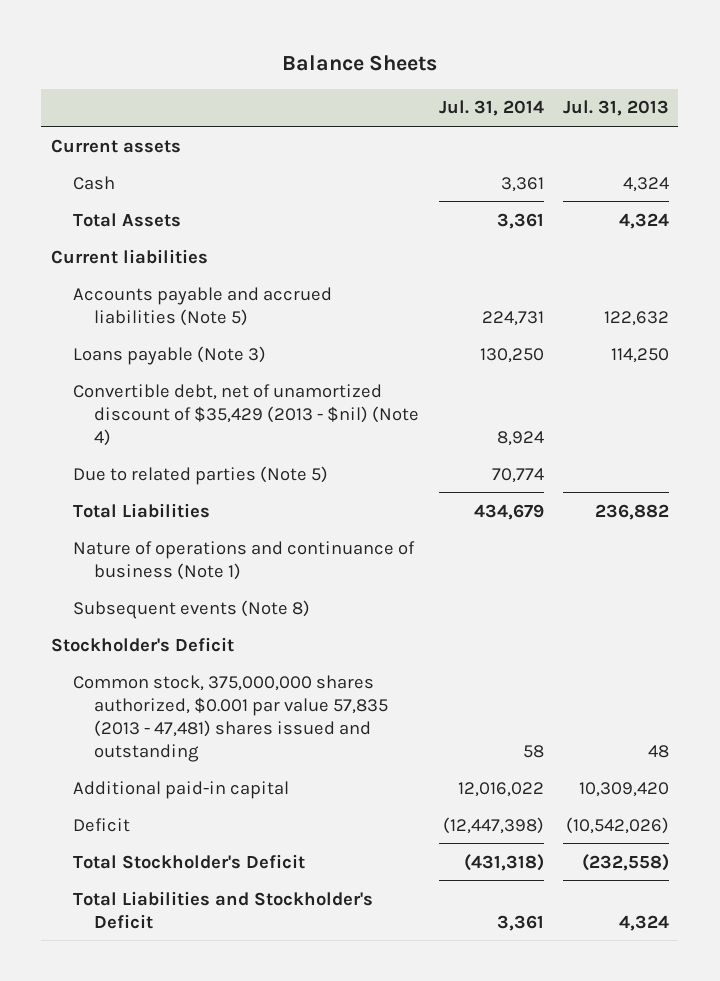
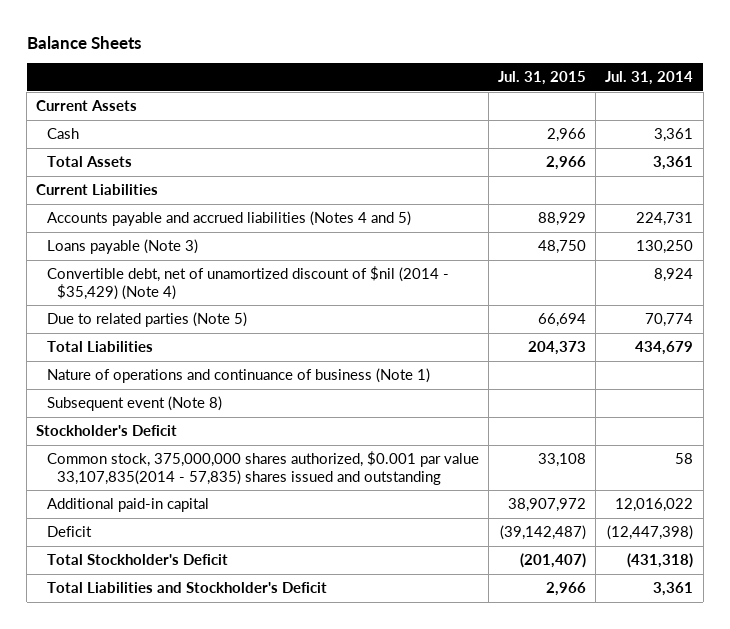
[562,100,669,117] Jul. 31, 2013 -> none
none -> [498,71,587,86] Jul. 31, 2015
[51,138,182,153] Current assets -> [36,99,138,111] Current Assets
[51,248,209,264] Current liabilities -> [36,183,159,195] Current Liabilities
[72,286,332,326] Accounts payable and accrued liabilities (Note 5) -> [46,210,411,226] Accounts payable and accrued liabilities (Notes 4 and 5)
[72,383,420,446] Convertible debt, net of unamortized discount of $35,429 (2013 - $nil) (Note 4) -> [46,265,449,300] Convertible debt, net of unamortized discount of $nil (2014 - $35,429) (Note 4)
[72,599,310,619] Subsequent events (Note 8) -> [46,395,222,411] Subsequent event (Note 8)
[72,674,389,762] Common stock, 375,000,000 shares authorized, $0.001 par value 57,835 (2013 - 47,481) shares issued and outstanding -> [46,450,479,485] Common stock, 375,000,000 shares authorized, $0.001 par value 33,107,835(2014 - 57,835) shares issued and outstanding

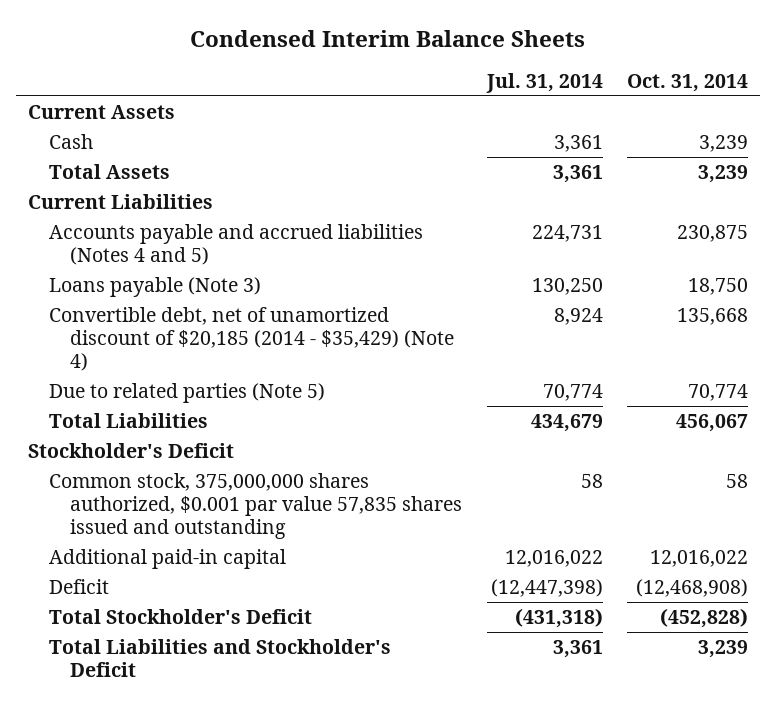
[26,35,141,49] Balance Sheets -> [190,29,586,47] Condensed Interim Balance Sheets
[498,71,587,86] Jul. 31, 2015 -> none
none -> [626,74,748,93] Oct. 31, 2014
[46,265,449,300] Convertible debt, net of unamortized discount of $nil (2014 - $35,429) (Note 4) -> [49,306,455,372] Convertible debt, net of unamortized discount of $20,185 (2014 - $35,429) (Note 4)
[46,367,430,383] Nature of operations and continuance of business (Note 1) -> none
[46,395,222,411] Subsequent event (Note 8) -> none
[46,450,479,485] Common stock, 375,000,000 shares authorized, $0.001 par value 33,107,835(2014 - 57,835) shares issued and outstanding -> [49,472,463,540] Common stock, 375,000,000 shares authorized, $0.001 par value 57,835 shares issued and outstanding

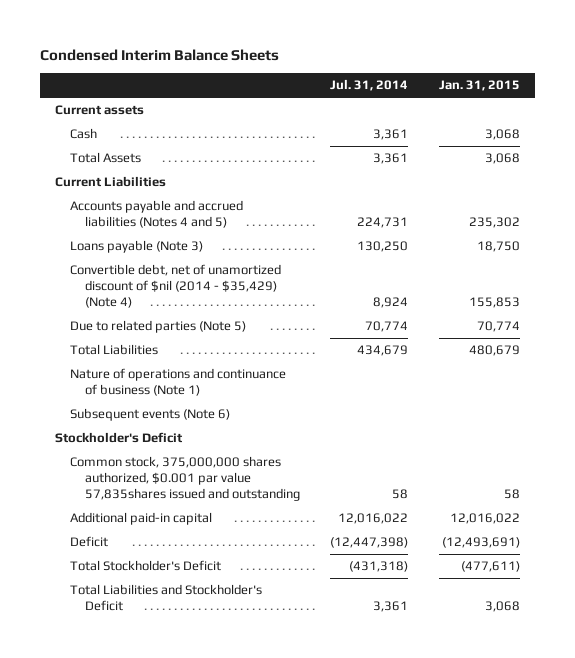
[626,74,748,93] Oct. 31, 2014 -> none
none -> [438,80,520,92] Jan. 31, 2015
[28,104,176,119] Current Assets -> [55,105,145,116] Current assets
[49,306,455,372] Convertible debt, net of unamortized discount of $20,185 (2014 - $35,429) (Note 4) -> [69,264,281,309] Convertible debt, net of unamortized discount of $nil (2014 - $35,429) (Note 4)
none -> [69,368,286,397] Nature of operations and continuance of business (Note 1)
none -> [69,408,230,422] Subsequent events (Note 6)
[49,472,463,540] Common stock, 375,000,000 shares authorized, $0.001 par value 57,835 shares issued and outstanding -> [69,456,300,502] Common stock, 375,000,000 shares authorized, $0.001 par value 57,835shares issued and outstanding

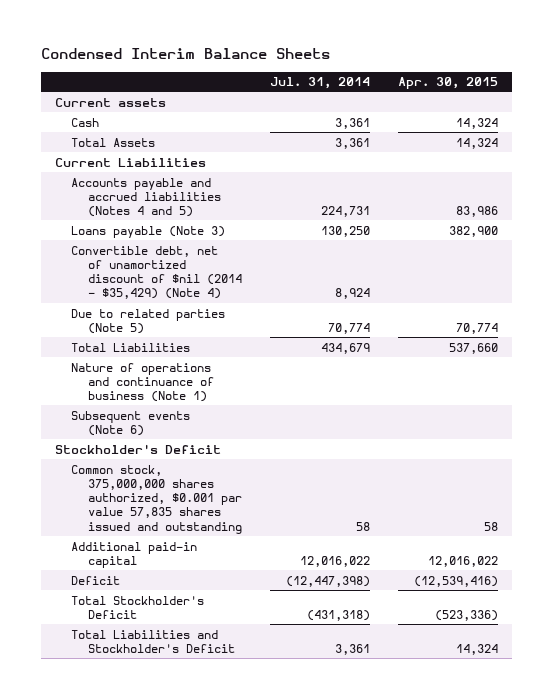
[438,80,520,92] Jan. 31, 2015 -> none
none -> [398,77,499,90] Apr. 30, 2015
[69,456,300,502] Common stock, 375,000,000 shares authorized, $0.001 par value 57,835shares issued and outstanding -> [71,464,242,534] Common stock, 375,000,000 shares authorized, $0.001 par value 57,835 shares issued and outstanding

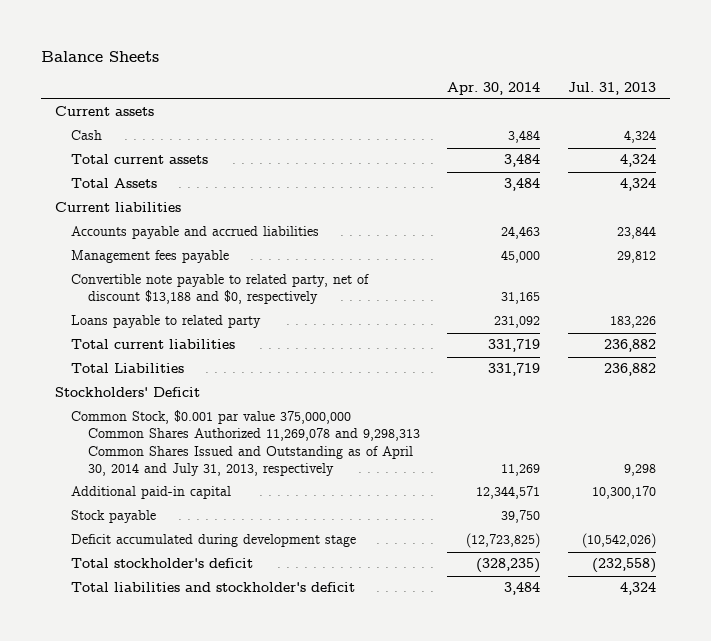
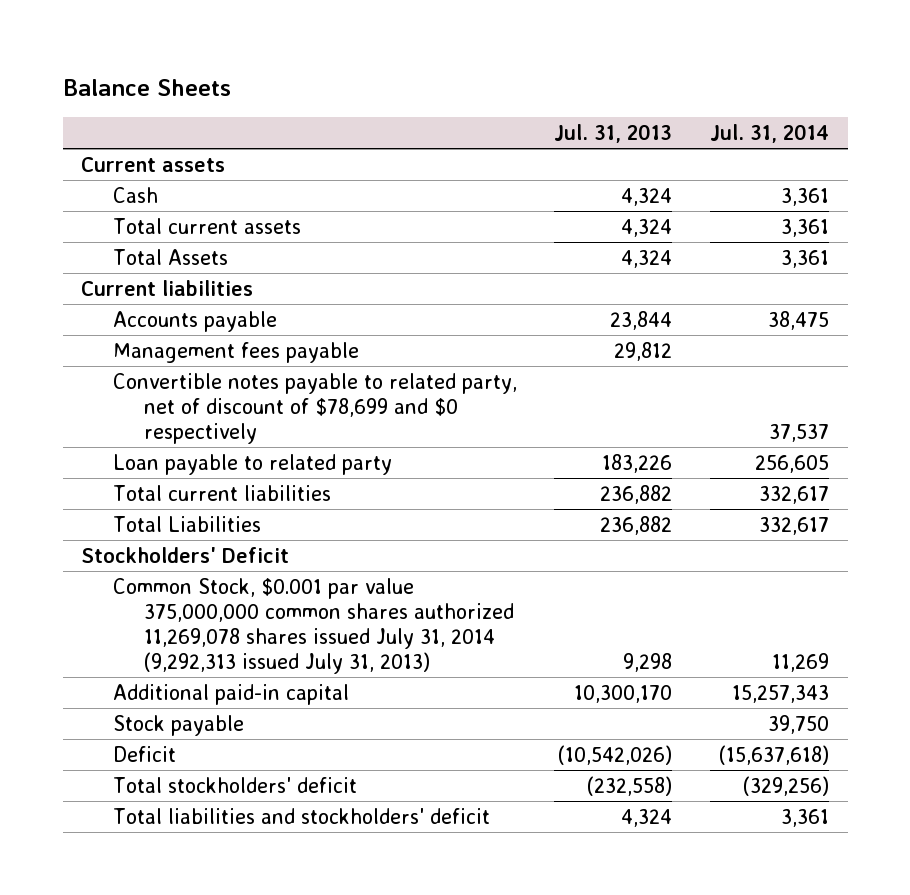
[447,81,541,95] Apr. 30, 2014 -> none
none -> [710,123,830,143] Jul. 31, 2014
[71,226,320,240] Accounts payable and accrued liabilities -> [112,310,277,332] Accounts payable
[71,274,370,305] Convertible note payable to related party, net of discount $13,188 and $0, respectively -> [112,372,517,444] Convertible notes payable to related party, net of discount of $78,699 and $0 respectively
[71,315,262,329] Loans payable to related party -> [112,453,392,475] Loan payable to related party
[71,410,420,476] Common Stock, $0.001 par value 375,000,000 Common Shares Authorized 11,269,078 and 9,298,313 Common Shares Issued and Outstanding as of April 30, 2014 and July 31, 2013, respectively -> [112,577,514,675] Common Stock, $0.001 par value 375,000,000 common shares authorized 11,269,078 shares issued July 31, 2014 (9,292,313 issued July 31, 2013)
[71,534,357,548] Deficit accumulated during development stage -> [112,745,176,762] Deficit
[71,558,254,569] Total stockholder's deficit -> [112,776,357,793] Total stockholders' deficit
[71,582,356,593] Total liabilities and stockholder's deficit -> [112,807,490,824] Total liabilities and stockholders' deficit

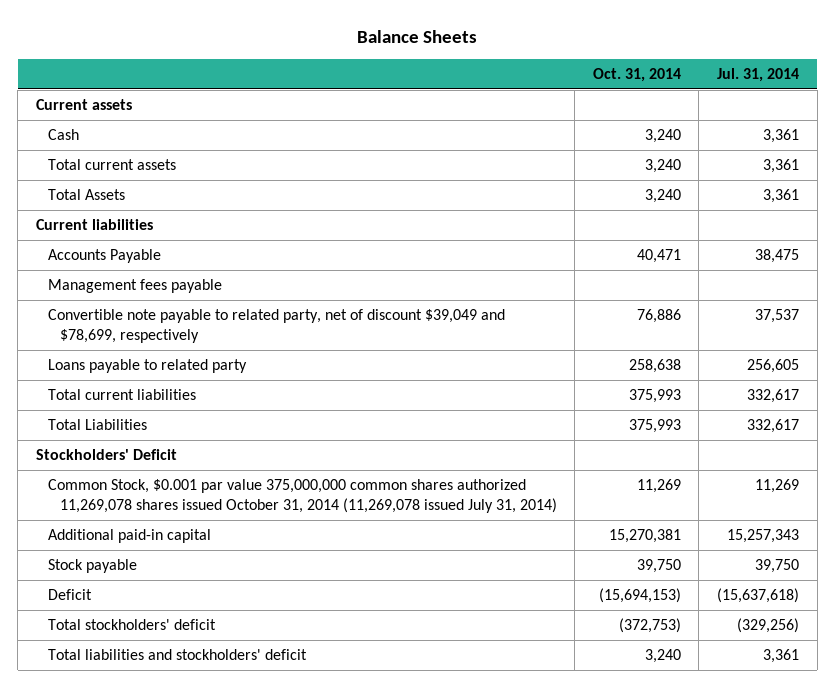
[554,123,673,143] Jul. 31, 2013 -> none
none -> [592,67,681,82] Oct. 31, 2014
[112,310,277,332] Accounts payable -> [47,249,161,264] Accounts Payable
[112,372,517,444] Convertible notes payable to related party, net of discount of $78,699 and $0 respectively -> [47,309,505,344] Convertible note payable to related party, net of discount $39,049 and $78,699, respectively
[112,453,392,475] Loan payable to related party -> [47,359,247,374] Loans payable to related party
[112,577,514,675] Common Stock, $0.001 par value 375,000,000 common shares authorized 11,269,078 shares issued July 31, 2014 (9,292,313 issued July 31, 2013) -> [47,479,557,514] Common Stock, $0.001 par value 375,000,000 common shares authorized 11,269,078 shares issued October 31, 2014 (11,269,078 issued July 31, 2014)

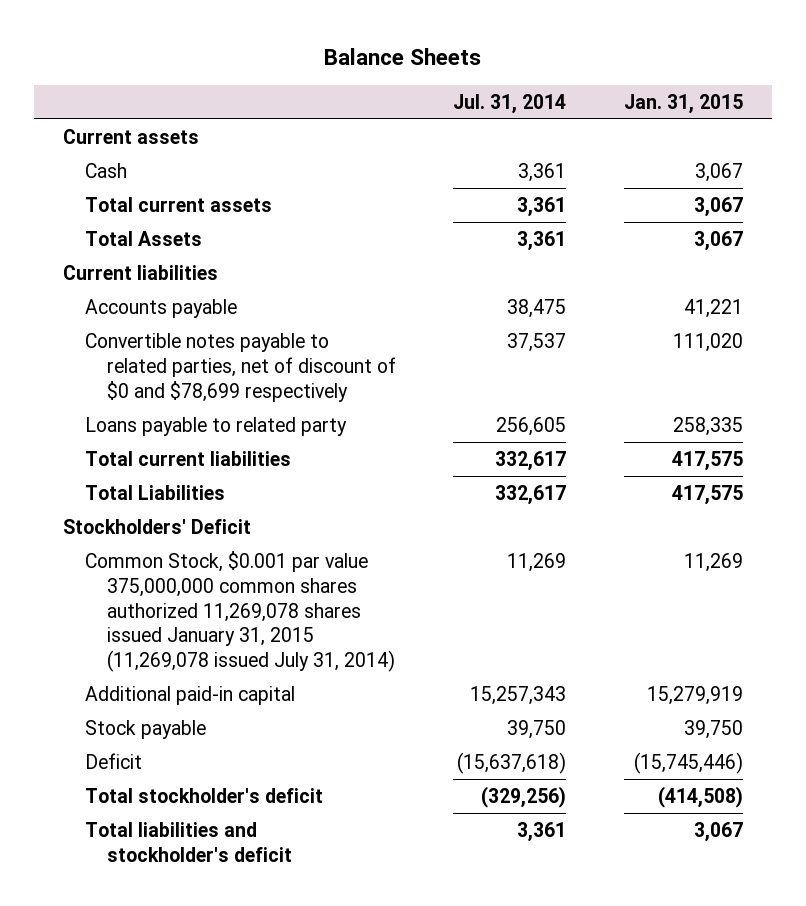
[592,67,681,82] Oct. 31, 2014 -> none
none -> [624,93,744,114] Jan. 31, 2015
[47,279,222,294] Management fees payable -> none
[47,249,161,264] Accounts Payable -> [84,299,237,319] Accounts payable
[47,309,505,344] Convertible note payable to related party, net of discount $39,049 and $78,699, respectively -> [84,333,396,402] Convertible notes payable to related parties, net of discount of $0 and $78,699 respectively
[47,479,557,514] Common Stock, $0.001 par value 375,000,000 common shares authorized 11,269,078 shares issued October 31, 2014 (11,269,078 issued July 31, 2014) -> [84,551,395,672] Common Stock, $0.001 par value 375,000,000 common shares authorized 11,269,078 shares issued January 31, 2015 (11,269,078 issued July 31, 2014)
[47,619,216,631] Total stockholders' deficit -> [84,788,323,804] Total stockholder's deficit
[47,649,307,661] Total liabilities and stockholders' deficit -> [84,822,292,862] Total liabilities and stockholder's deficit

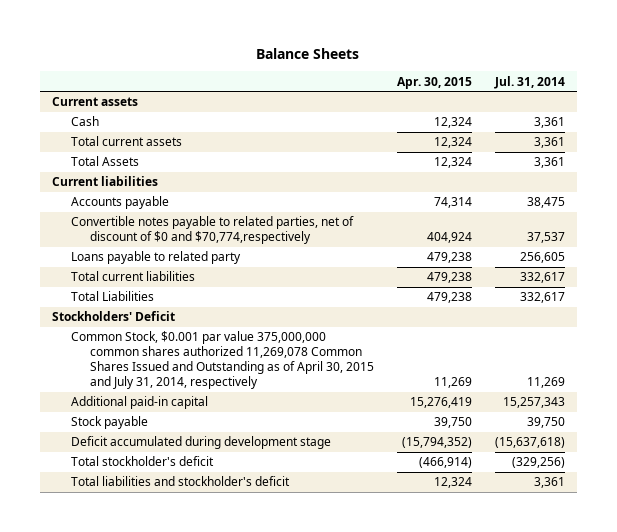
[624,93,744,114] Jan. 31, 2015 -> none
none -> [396,76,472,89] Apr. 30, 2015
[84,333,396,402] Convertible notes payable to related parties, net of discount of $0 and $78,699 respectively -> [70,216,354,245] Convertible notes payable to related parties, net of discount of $0 and $70,774,respectively
[84,551,395,672] Common Stock, $0.001 par value 375,000,000 common shares authorized 11,269,078 shares issued January 31, 2015 (11,269,078 issued July 31, 2014) -> [70,331,374,390] Common Stock, $0.001 par value 375,000,000 common shares authorized 11,269,078 Common Shares Issued and Outstanding as of April 30, 2015 and July 31, 2014, respectively
[84,753,142,770] Deficit -> [70,436,331,450] Deficit accumulated during development stage

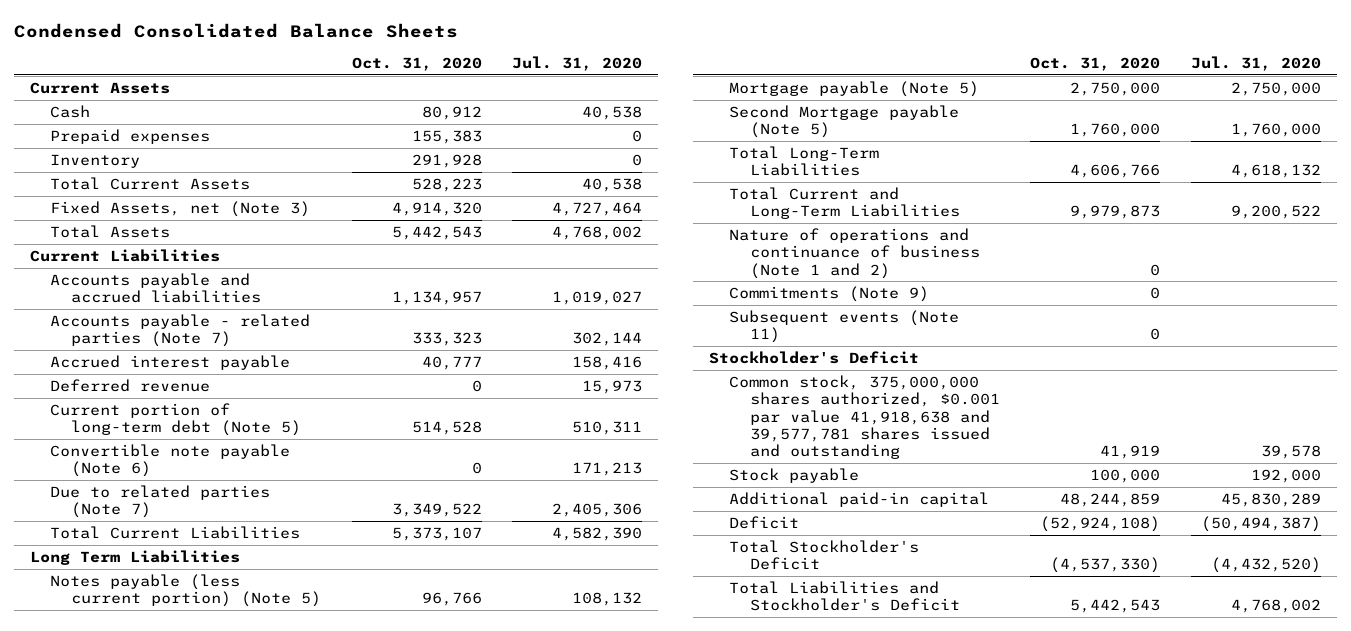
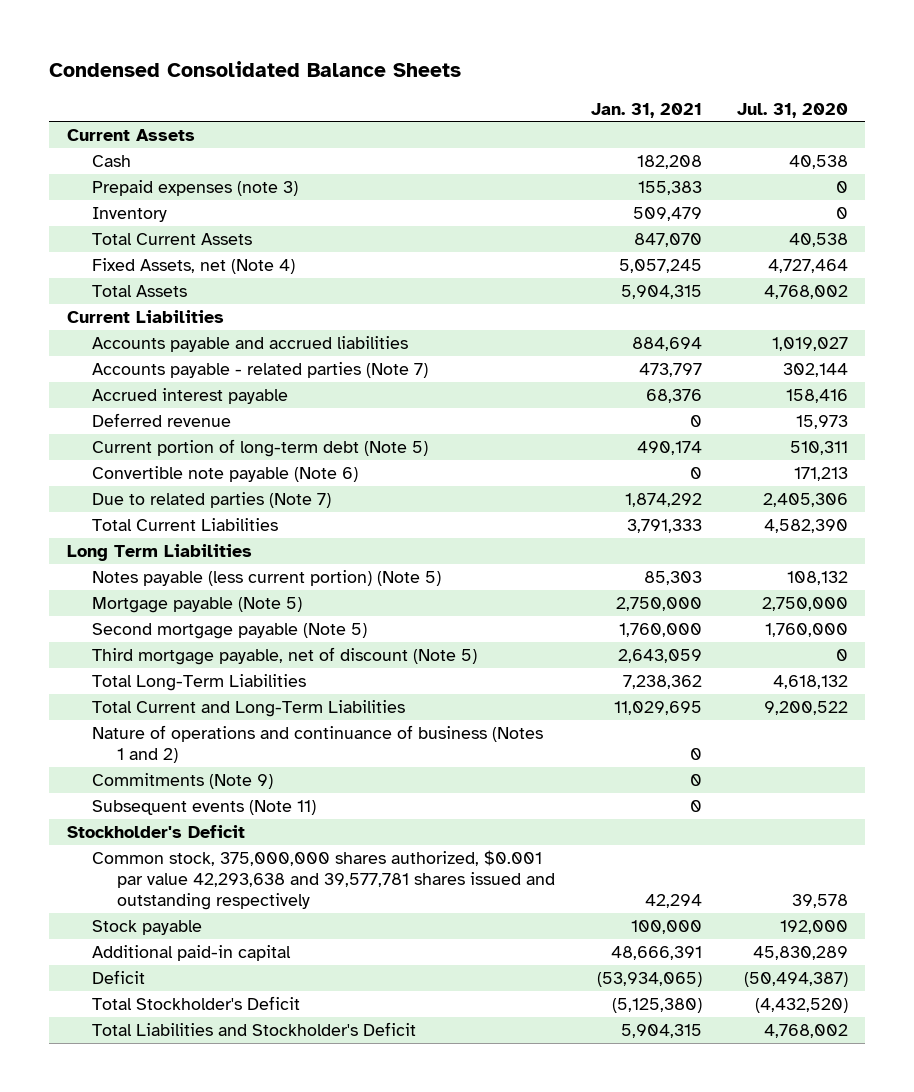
[351,56,482,71] Oct. 31, 2020 -> none
none -> [590,102,702,118] Jan. 31, 2021
[50,128,211,144] Prepaid expenses -> [92,179,299,196] Prepaid expenses (note 3)
[50,200,311,217] Fixed Assets, net (Note 3) -> [92,257,296,274] Fixed Assets, net (Note 4)
[729,104,960,139] Second Mortgage payable (Note 5) -> [92,622,368,639] Second mortgage payable (Note 5)
none -> [92,646,478,665] Third mortgage payable, net of discount (Note 5)
[729,227,980,279] Nature of operations and continuance of business (Note 1 and 2) -> [92,724,544,764] Nature of operations and continuance of business (Notes 1 and 2)
[729,374,1000,460] Common stock, 375,000,000 shares authorized, $0.001 par value 41,918,638 and 39,577,781 shares issued and outstanding -> [92,849,556,911] Common stock, 375,000,000 shares authorized, $0.001 par value 42,293,638 and 39,577,781 shares issued and outstanding respectively

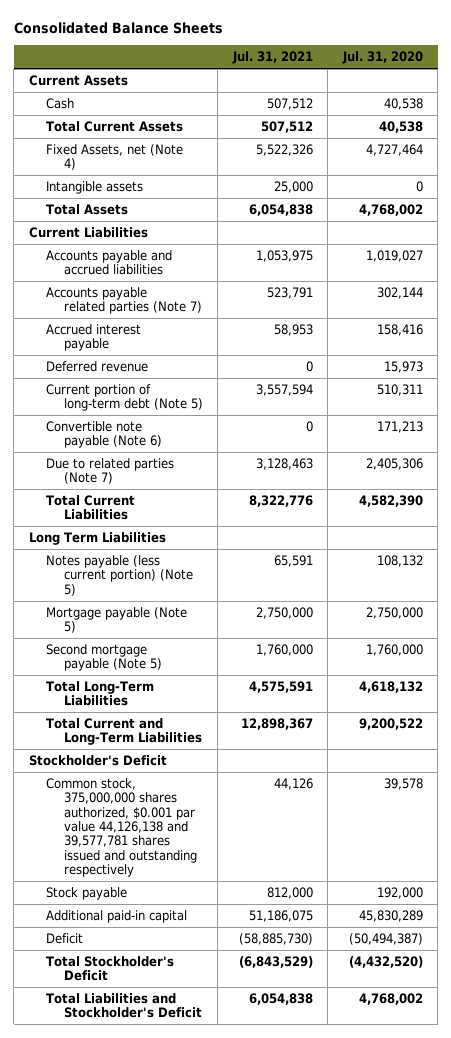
[49,61,462,78] Condensed Consolidated Balance Sheets -> [13,21,223,34] Consolidated Balance Sheets
[590,102,702,118] Jan. 31, 2021 -> none
none -> [231,51,313,65] Jul. 31, 2021
[92,179,299,196] Prepaid expenses (note 3) -> none
[92,206,168,222] Inventory -> none
none -> [46,181,144,195] Intangible assets
[92,361,429,378] Accounts payable - related parties (Note 7) -> [46,287,202,315] Accounts payable related parties (Note 7)
[92,646,478,665] Third mortgage payable, net of discount (Note 5) -> none
[92,724,544,764] Nature of operations and continuance of business (Notes 1 and 2) -> none
[92,772,274,789] Commitments (Note 9) -> none
[92,799,317,815] Subsequent events (Note 11) -> none
[92,849,556,911] Common stock, 375,000,000 shares authorized, $0.001 par value 42,293,638 and 39,577,781 shares issued and outstanding respectively -> [46,778,197,877] Common stock, 375,000,000 shares authorized, $0.001 par value 44,126,138 and 39,577,781 shares issued and outstanding respectively

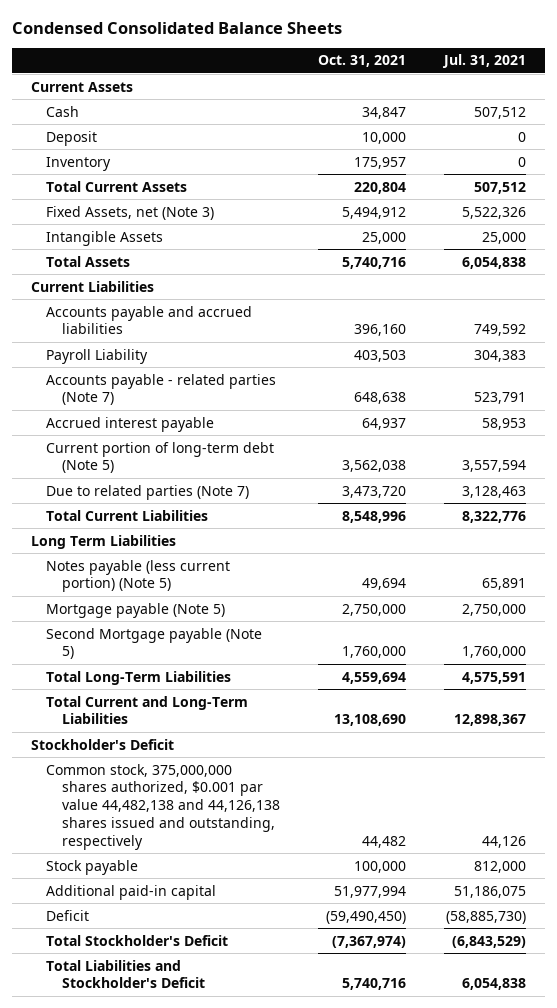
[13,21,223,34] Consolidated Balance Sheets -> [11,21,342,34] Condensed Consolidated Balance Sheets
[341,51,423,65] Jul. 31, 2020 -> none
none -> [318,55,407,68] Oct. 31, 2021
none -> [46,130,98,146] Deposit
none -> [46,156,112,171] Inventory
[46,144,184,171] Fixed Assets, net (Note 4) -> [46,205,215,220] Fixed Assets, net (Note 3)
[46,181,144,195] Intangible assets -> [46,230,164,246] Intangible Assets
[255,250,313,263] 1,053,975 -> [474,324,527,337] 749,592
none -> [46,348,149,364] Payroll Liability
[46,287,202,315] Accounts payable related parties (Note 7) -> [46,373,277,406] Accounts payable - related parties (Note 7)
[46,361,149,373] Deferred revenue -> none
[46,421,162,449] Convertible note payable (Note 6) -> none
[273,555,313,568] 65,591 -> [482,578,527,591] 65,891
[46,644,162,672] Second mortgage payable (Note 5) -> [46,627,263,660] Second Mortgage payable (Note 5)
[46,778,197,877] Common stock, 375,000,000 shares authorized, $0.001 par value 44,126,138 and 39,577,781 shares issued and outstanding respectively -> [46,763,281,850] Common stock, 375,000,000 shares authorized, $0.001 par value 44,482,138 and 44,126,138 shares issued and outstanding, respectively

